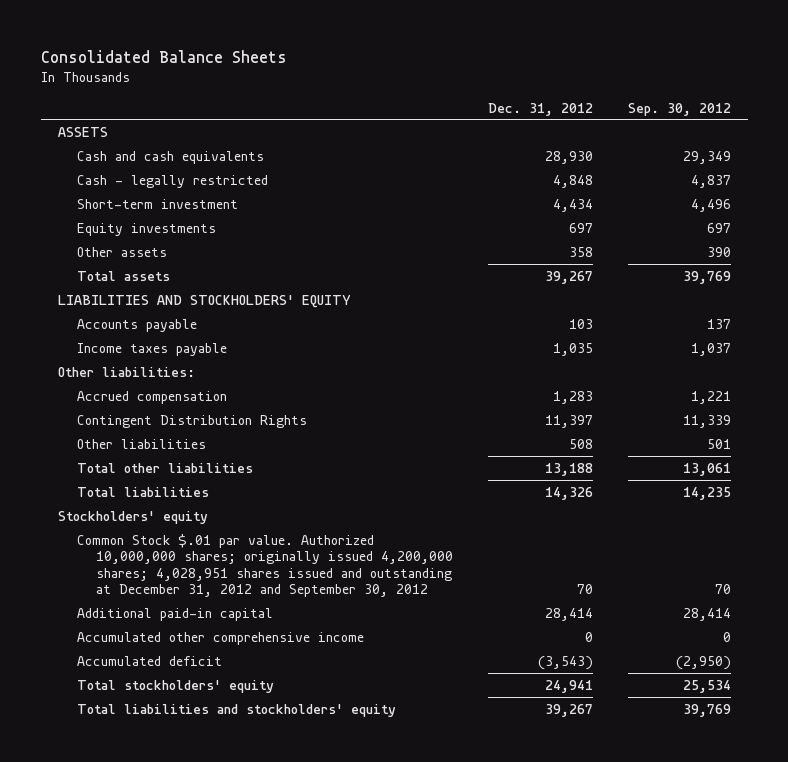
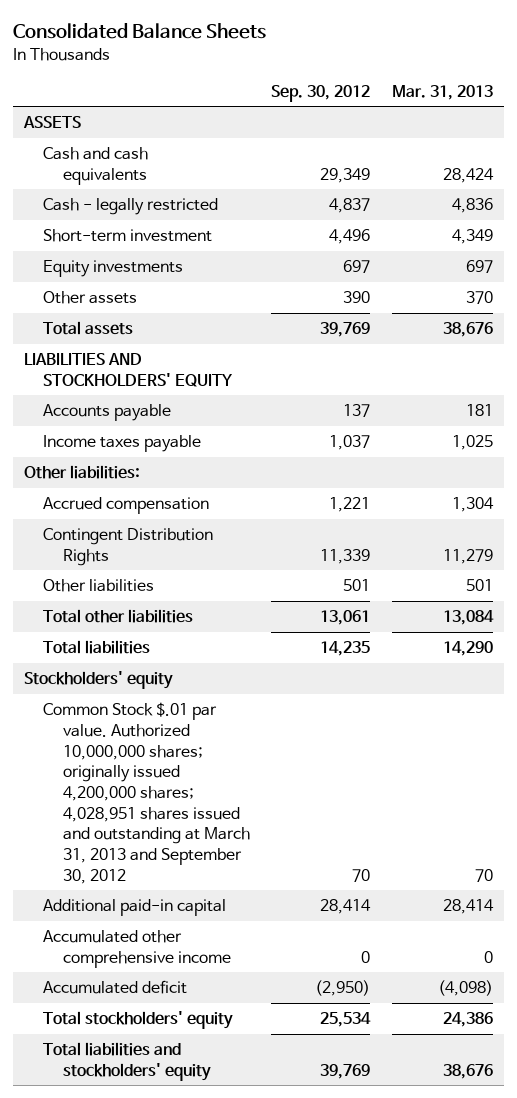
[487,102,593,116] Dec. 31, 2012 -> none
none -> [391,84,493,100] Mar. 31, 2013
[76,533,453,598] Common Stock $.01 par value. Authorized 10,000,000 shares; originally issued 4,200,000 shares; 4,028,951 shares issued and outstanding at December 31, 2012 and September 30, 2012 -> [43,702,250,884] Common Stock $.01 par value. Authorized 10,000,000 shares; originally issued 4,200,000 shares; 4,028,951 shares issued and outstanding at March 31, 2013 and September 30, 2012

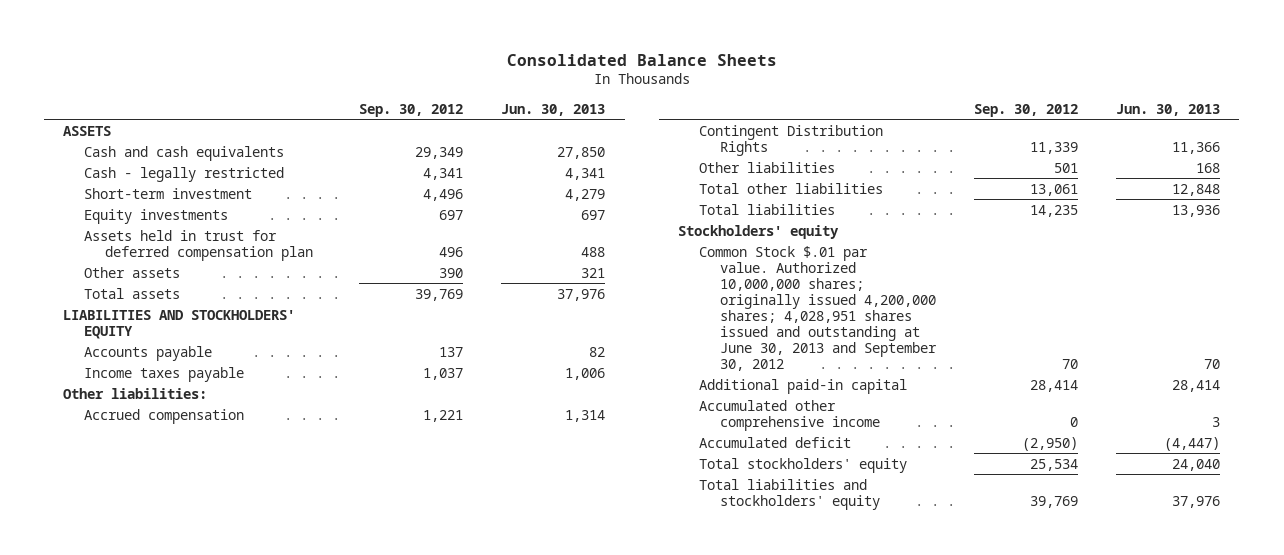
[391,84,493,100] Mar. 31, 2013 -> none
none -> [501,103,606,116] Jun. 30, 2013
[329,198,371,214] 4,837 -> [423,167,464,180] 4,341
none -> [84,229,313,261] Assets held in trust for deferred compensation plan
[43,702,250,884] Common Stock $.01 par value. Authorized 10,000,000 shares; originally issued 4,200,000 shares; 4,028,951 shares issued and outstanding at March 31, 2013 and September 30, 2012 -> [698,245,937,371] Common Stock $.01 par value. Authorized 10,000,000 shares; originally issued 4,200,000 shares; 4,028,951 shares issued and outstanding at June 30, 2013 and September 30, 2012

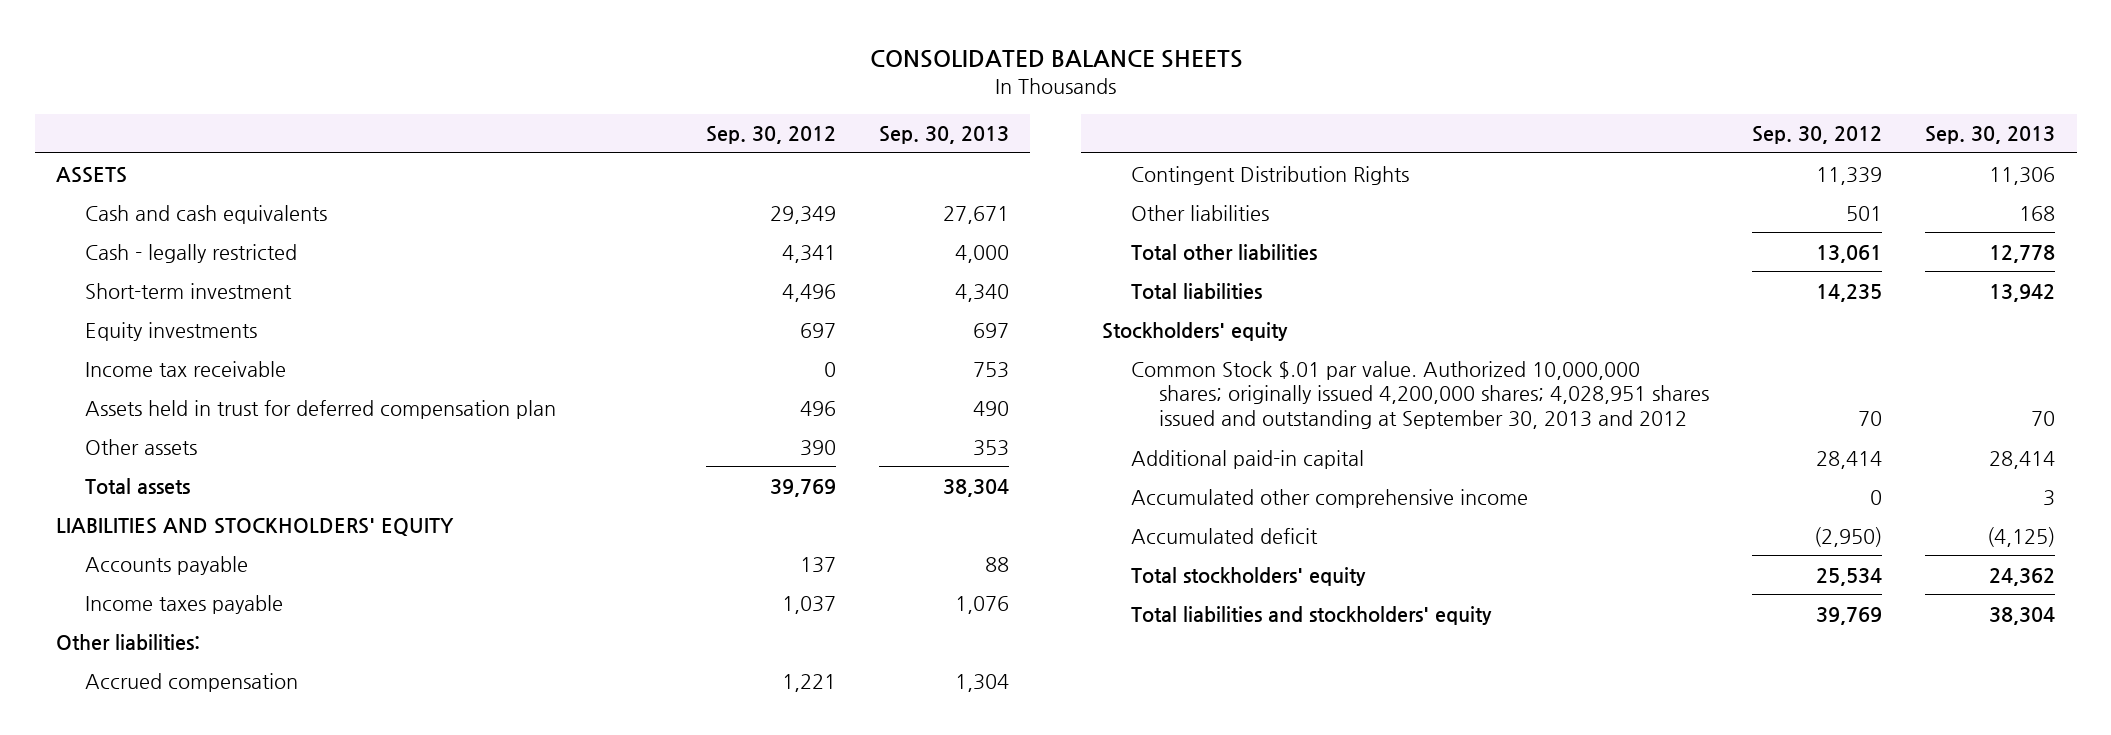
[506,53,777,66] Consolidated Balance Sheets -> [869,50,1243,69] CONSOLIDATED BALANCE SHEETS
[501,103,606,116] Jun. 30, 2013 -> none
none -> [878,126,1009,145] Sep. 30, 2013
none -> [84,360,286,377] Income tax receivable
[698,245,937,371] Common Stock $.01 par value. Authorized 10,000,000 shares; originally issued 4,200,000 shares; 4,028,951 shares issued and outstanding at June 30, 2013 and September 30, 2012 -> [1130,360,1710,430] Common Stock $.01 par value. Authorized 10,000,000 shares; originally issued 4,200,000 shares; 4,028,951 shares issued and outstanding at September 30, 2013 and 2012

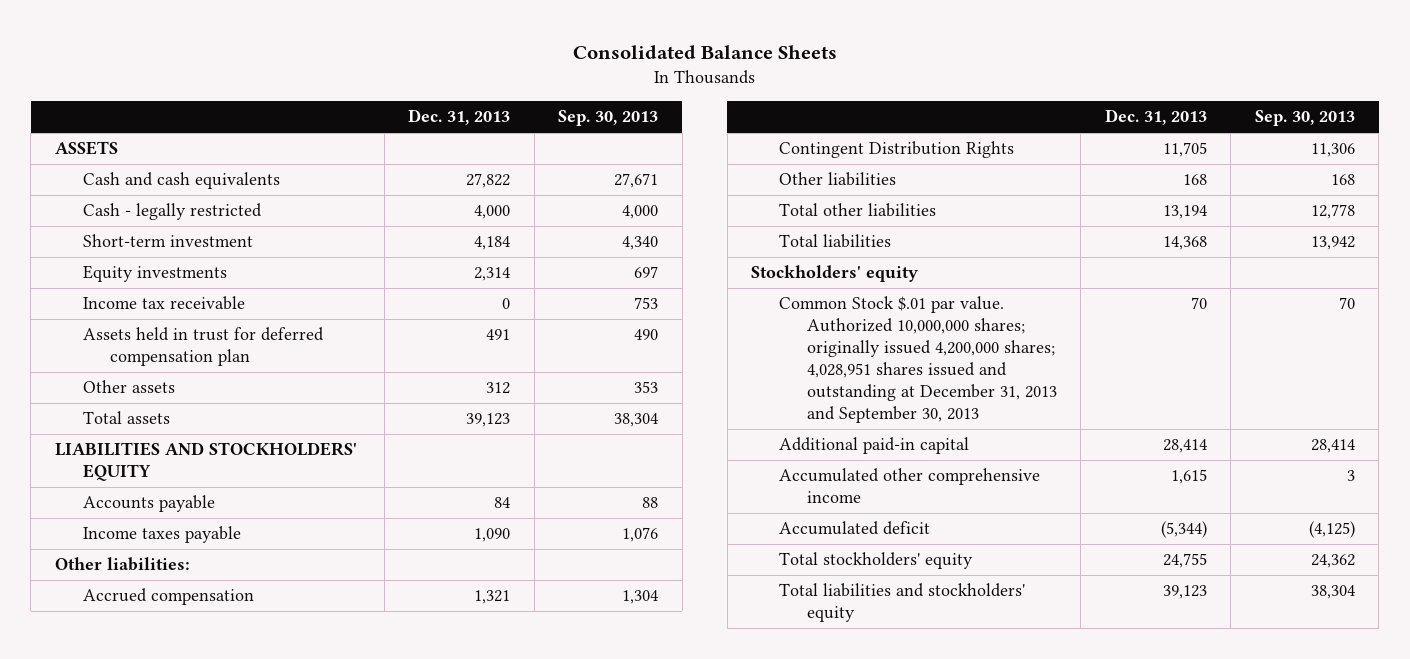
[869,50,1243,69] CONSOLIDATED BALANCE SHEETS -> [572,44,837,59] Consolidated Balance Sheets
[705,126,836,145] Sep. 30, 2012 -> none
none -> [408,109,511,126] Dec. 31, 2013
[1130,360,1710,430] Common Stock $.01 par value. Authorized 10,000,000 shares; originally issued 4,200,000 shares; 4,028,951 shares issued and outstanding at September 30, 2013 and 2012 -> [778,296,1057,424] Common Stock $.01 par value. Authorized 10,000,000 shares; originally issued 4,200,000 shares; 4,028,951 shares issued and outstanding at December 31, 2013 and September 30, 2013

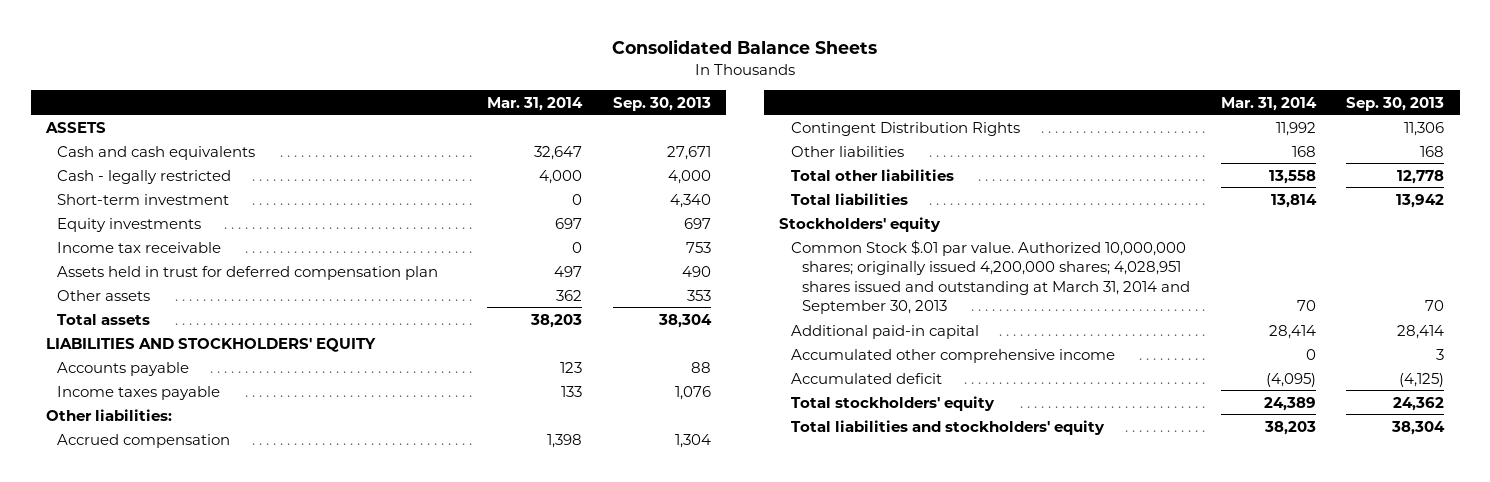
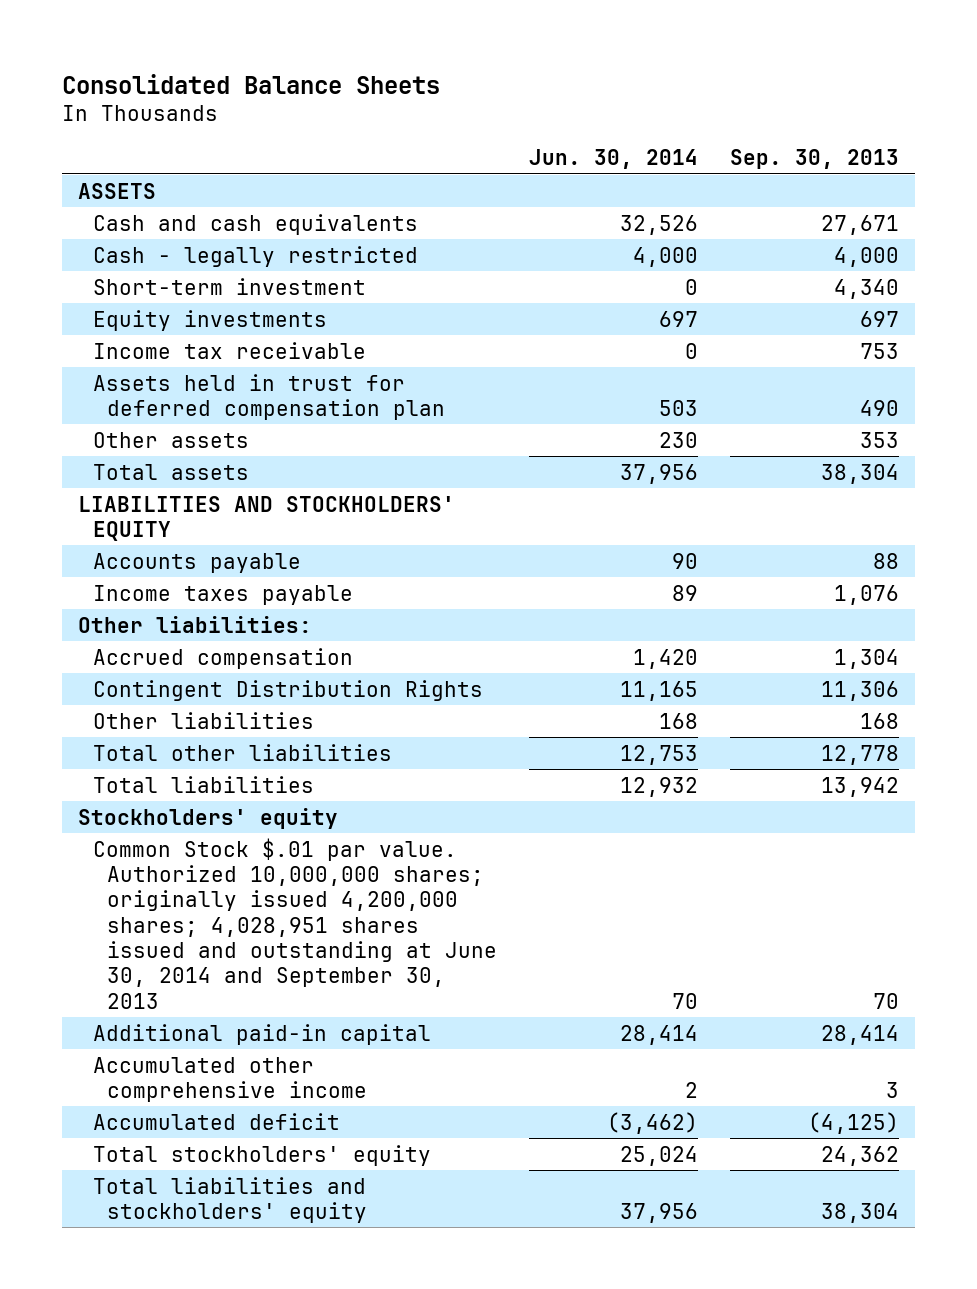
[487,96,584,111] Mar. 31, 2014 -> none
none -> [529,149,699,170] Jun. 30, 2014
[790,239,1190,315] Common Stock $.01 par value. Authorized 10,000,000 shares; originally issued 4,200,000 shares; 4,028,951 shares issued and outstanding at March 31, 2014 and September 30, 2013 -> [92,837,498,1009] Common Stock $.01 par value. Authorized 10,000,000 shares; originally issued 4,200,000 shares; 4,028,951 shares issued and outstanding at June 30, 2014 and September 30, 2013

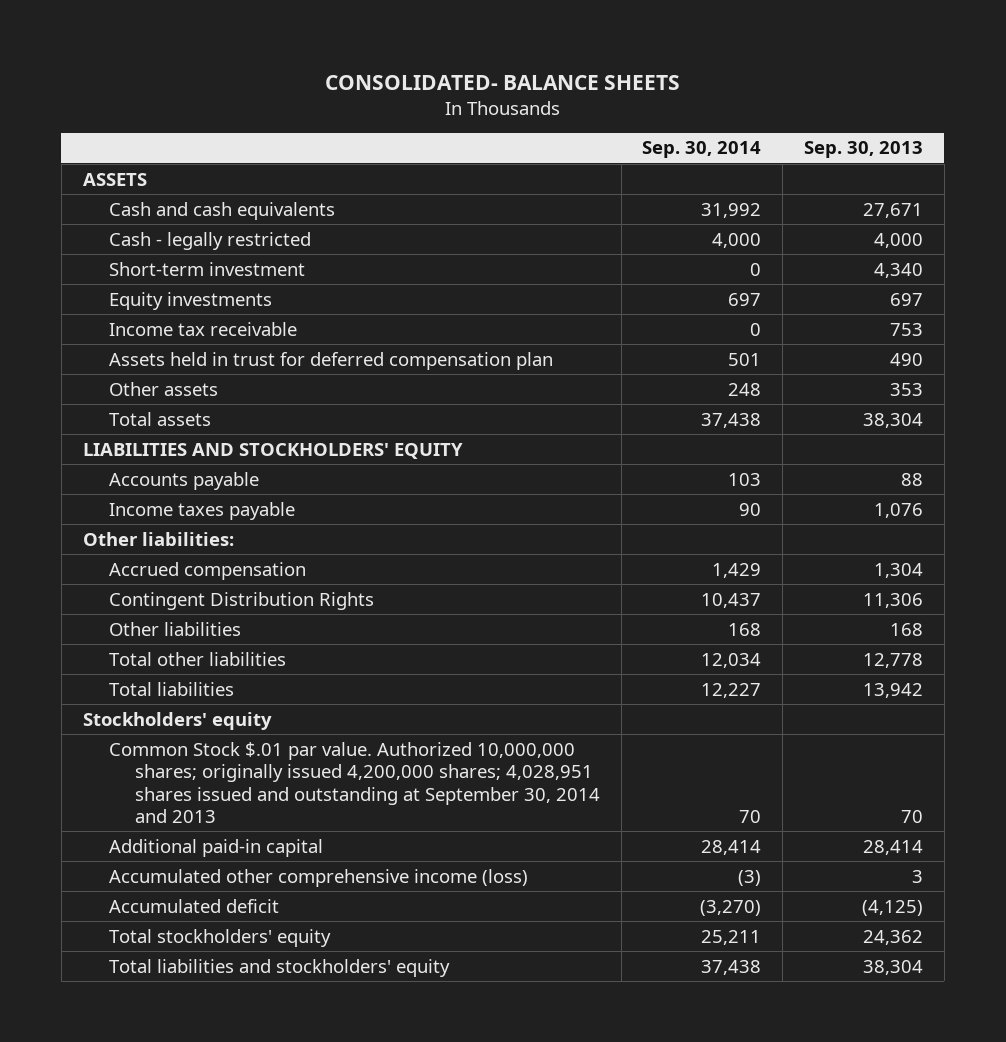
[62,73,441,94] Consolidated Balance Sheets -> [324,74,680,90] CONSOLIDATED- BALANCE SHEETS
[529,149,699,170] Jun. 30, 2014 -> none
none -> [642,141,762,159] Sep. 30, 2014
[92,837,498,1009] Common Stock $.01 par value. Authorized 10,000,000 shares; originally issued 4,200,000 shares; 4,028,951 shares issued and outstanding at June 30, 2014 and September 30, 2013 -> [108,741,600,824] Common Stock $.01 par value. Authorized 10,000,000 shares; originally issued 4,200,000 shares; 4,028,951 shares issued and outstanding at September 30, 2014 and 2013
[92,1056,368,1102] Accumulated other comprehensive income -> [108,868,528,887] Accumulated other comprehensive income (loss)

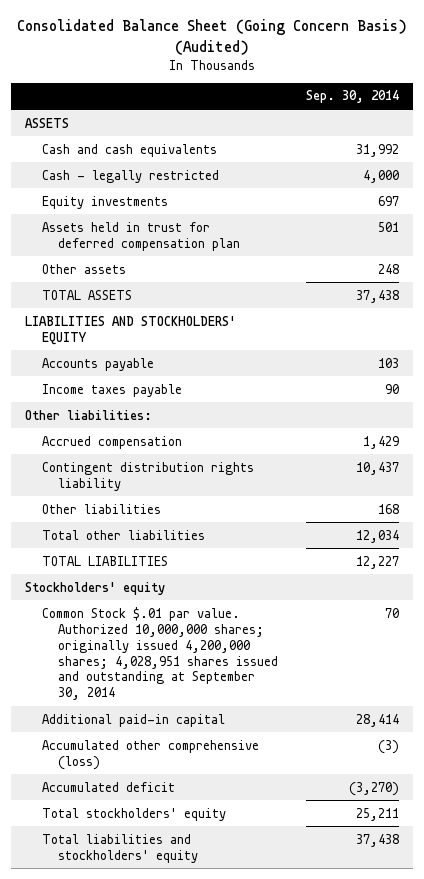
[324,74,680,90] CONSOLIDATED- BALANCE SHEETS -> [16,19,407,55] Consolidated Balance Sheet (Going Concern Basis) (Audited)
[804,141,924,159] Sep. 30, 2013 -> none
[108,261,305,276] Short-term investment -> none
[108,321,297,336] Income tax receivable -> none
[108,411,211,426] Total assets -> [41,289,132,300] TOTAL ASSETS
[108,591,374,610] Contingent Distribution Rights -> [41,461,254,491] Contingent distribution rights liability
[108,681,234,696] Total liabilities -> [41,555,168,566] TOTAL LIABILITIES
[108,741,600,824] Common Stock $.01 par value. Authorized 10,000,000 shares; originally issued 4,200,000 shares; 4,028,951 shares issued and outstanding at September 30, 2014 and 2013 -> [41,606,279,701] Common Stock $.01 par value. Authorized 10,000,000 shares; originally issued 4,200,000 shares; 4,028,951 shares issued and outstanding at September 30, 2014
[108,868,528,887] Accumulated other comprehensive income (loss) -> [41,739,259,770] Accumulated other comprehensive (loss)

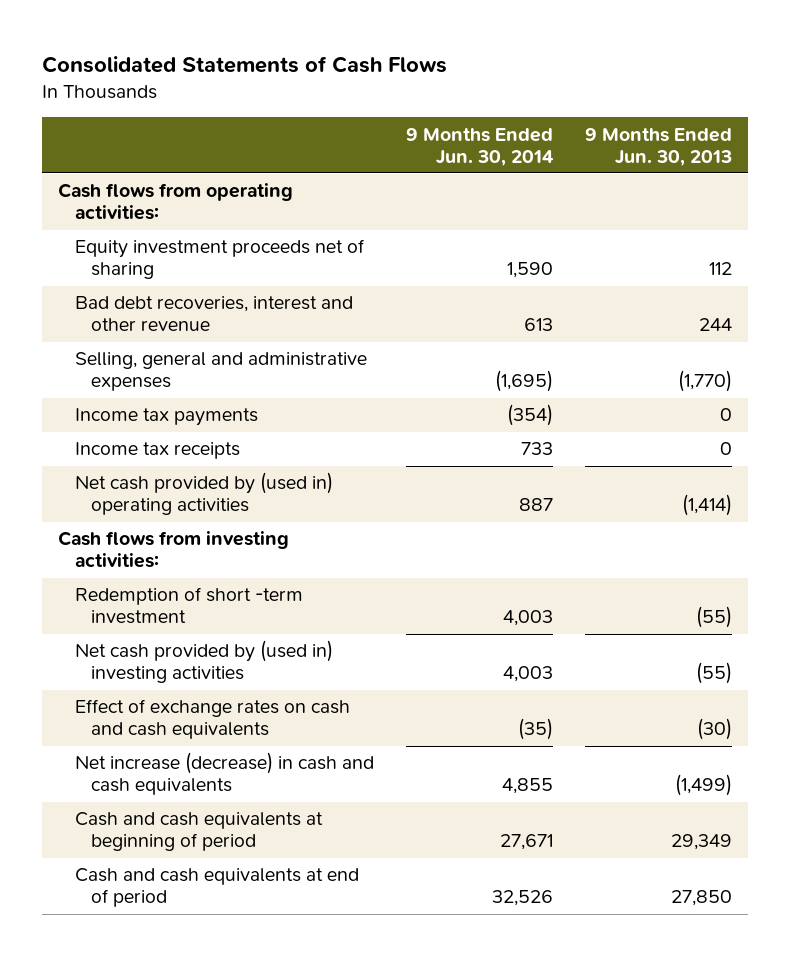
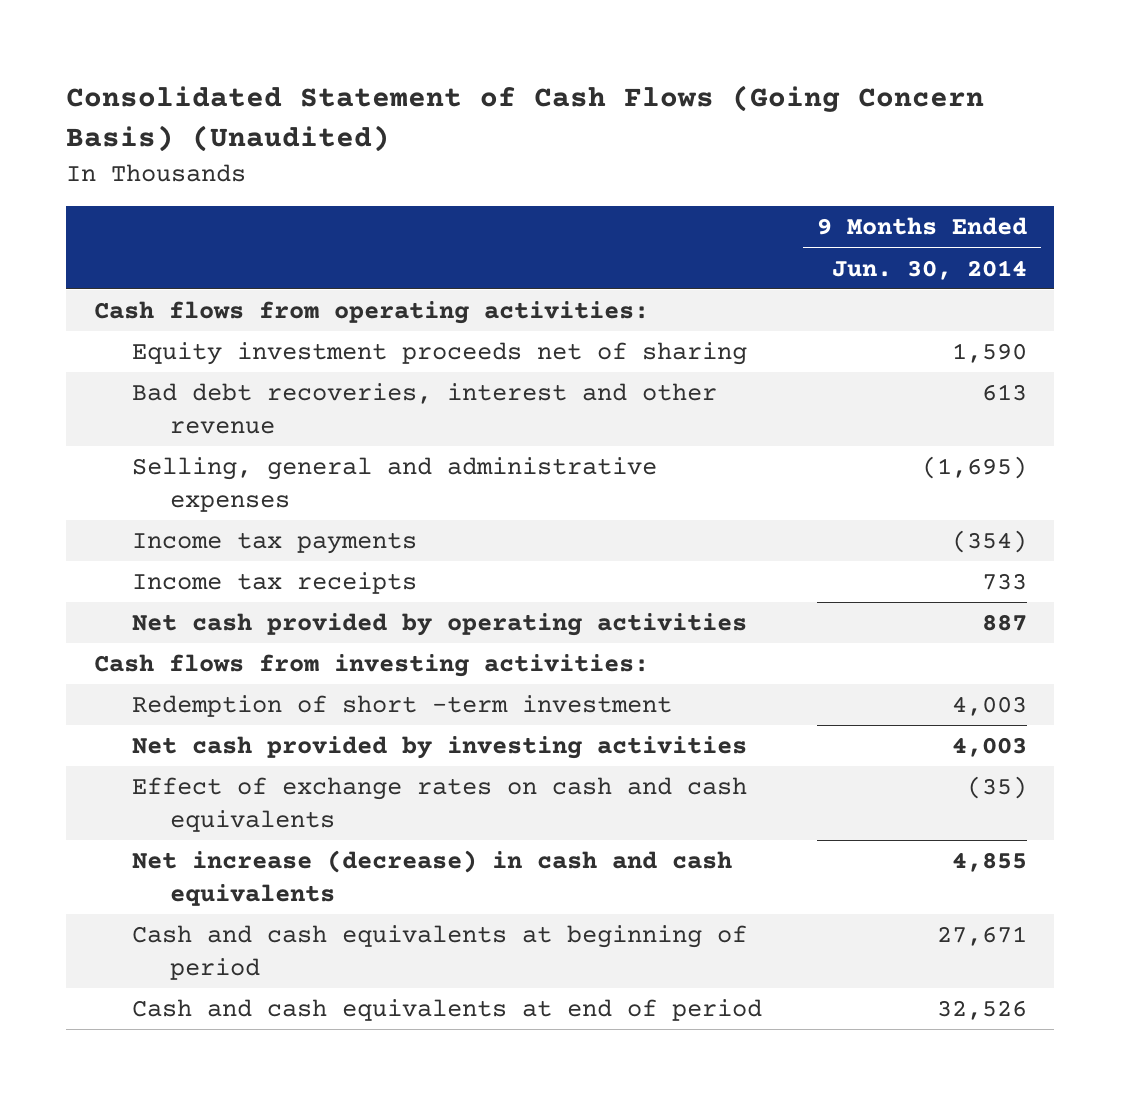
[42,55,448,73] Consolidated Statements of Cash Flows -> [66,85,985,153] Consolidated Statement of Cash Flows (Going Concern Basis) (Unaudited)
[585,127,733,166] 9 Months Ended Jun. 30, 2013 -> none
[74,472,333,516] Net cash provided by (used in) operating activities -> [132,613,748,637] Net cash provided by operating activities
[74,640,333,684] Net cash provided by (used in) investing activities -> [132,736,748,760] Net cash provided by investing activities

